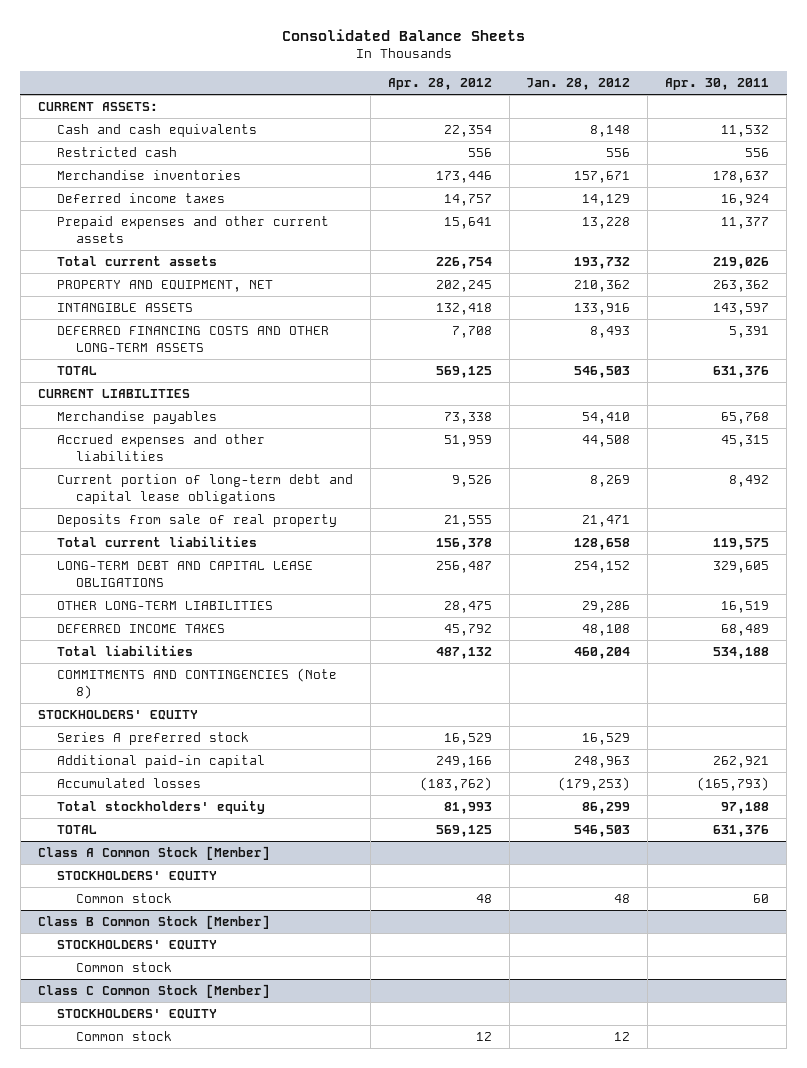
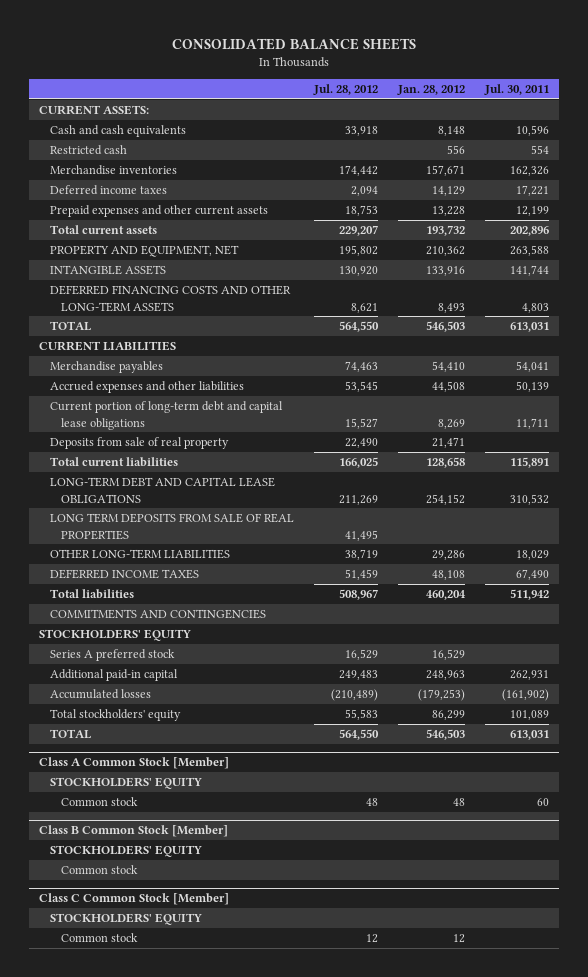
[281,28,525,41] Consolidated Balance Sheets -> [172,38,417,51] CONSOLIDATED BALANCE SHEETS
[387,78,492,91] Apr. 28, 2012 -> none
[665,78,770,91] Apr. 30, 2011 -> none
none -> [312,83,378,95] Jul. 28, 2012
none -> [483,83,549,95] Jul. 30, 2011
none -> [49,512,294,540] LONG TERM DEPOSITS FROM SALE OF REAL PROPERTIES
[57,668,338,699] COMMITMENTS AND CONTINGENCIES (Note 8) -> [49,608,266,619] COMMITMENTS AND CONTINGENCIES

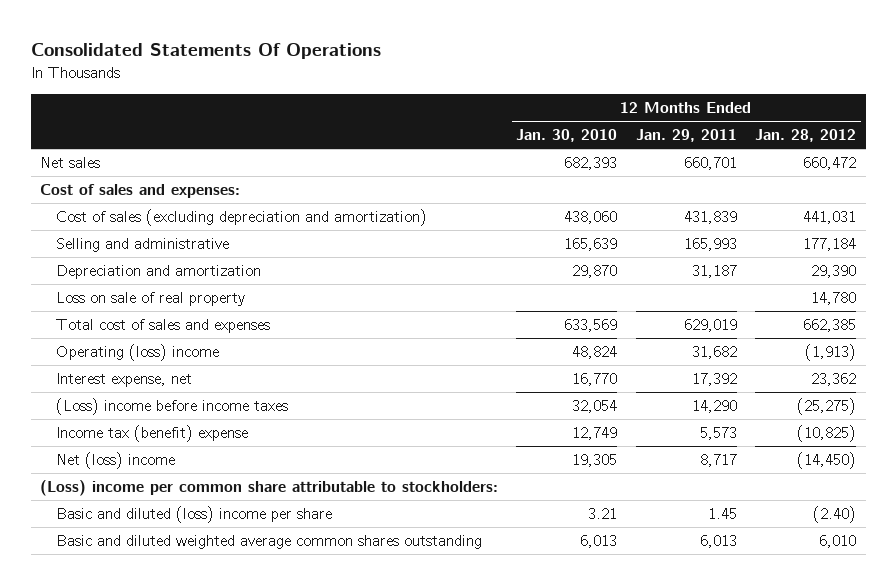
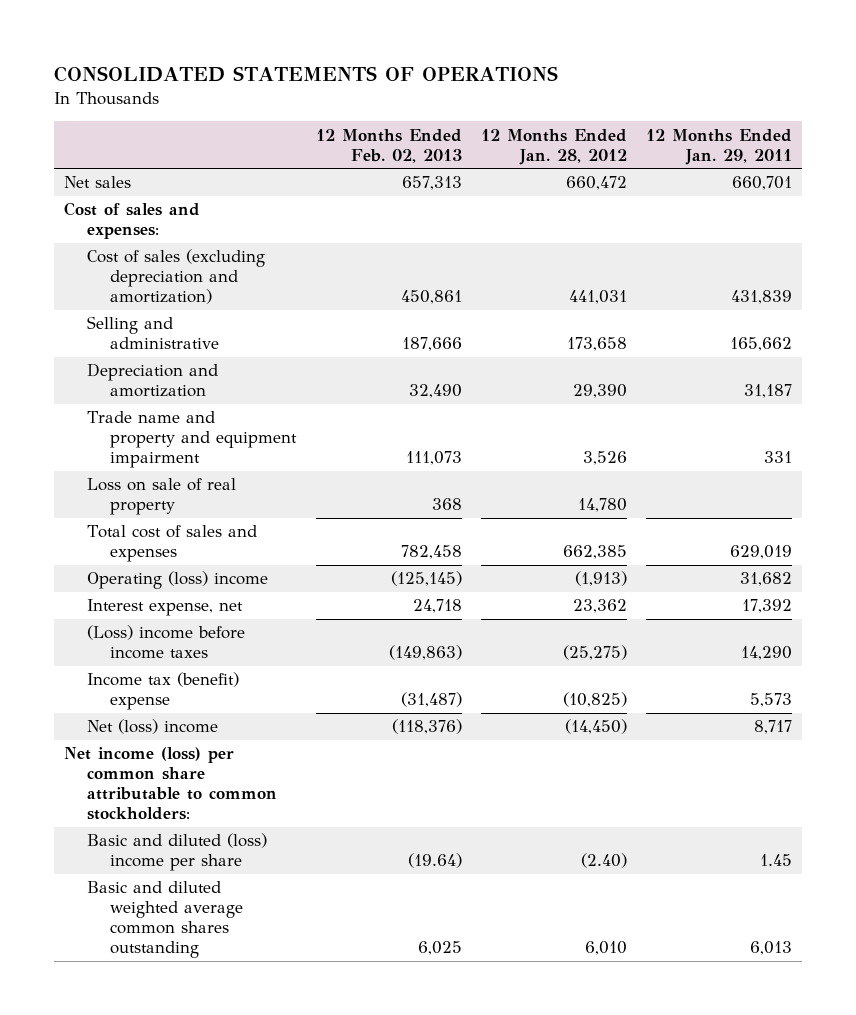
[30,42,381,59] Consolidated Statements Of Operations -> [53,65,558,82] CONSOLIDATED STATEMENTS OF OPERATIONS
[516,129,618,143] Jan. 30, 2010 -> none
none -> [315,128,462,163] 12 Months Ended Feb. 02, 2013
[683,238,737,252] 165,993 -> [730,337,793,352] 165,662
[803,238,857,252] 177,184 -> [567,337,628,352] 173,658
none -> [86,411,298,469] Trade name and property and equipment impairment
[39,480,498,497] (Loss) income per common share attributable to stockholders: -> [63,747,277,821] Net income (loss) per common share attributable to common stockholders:

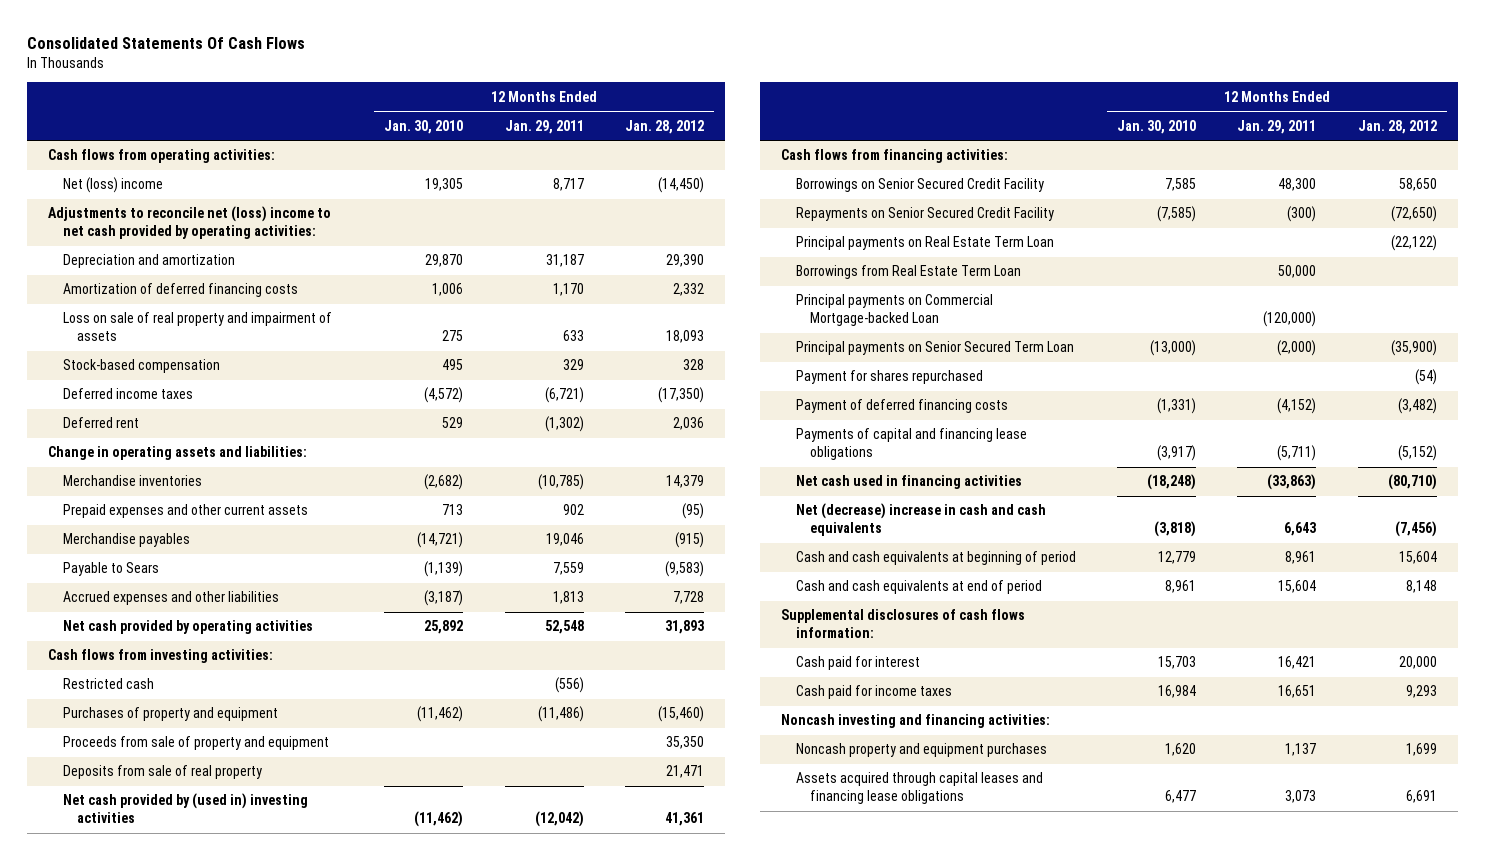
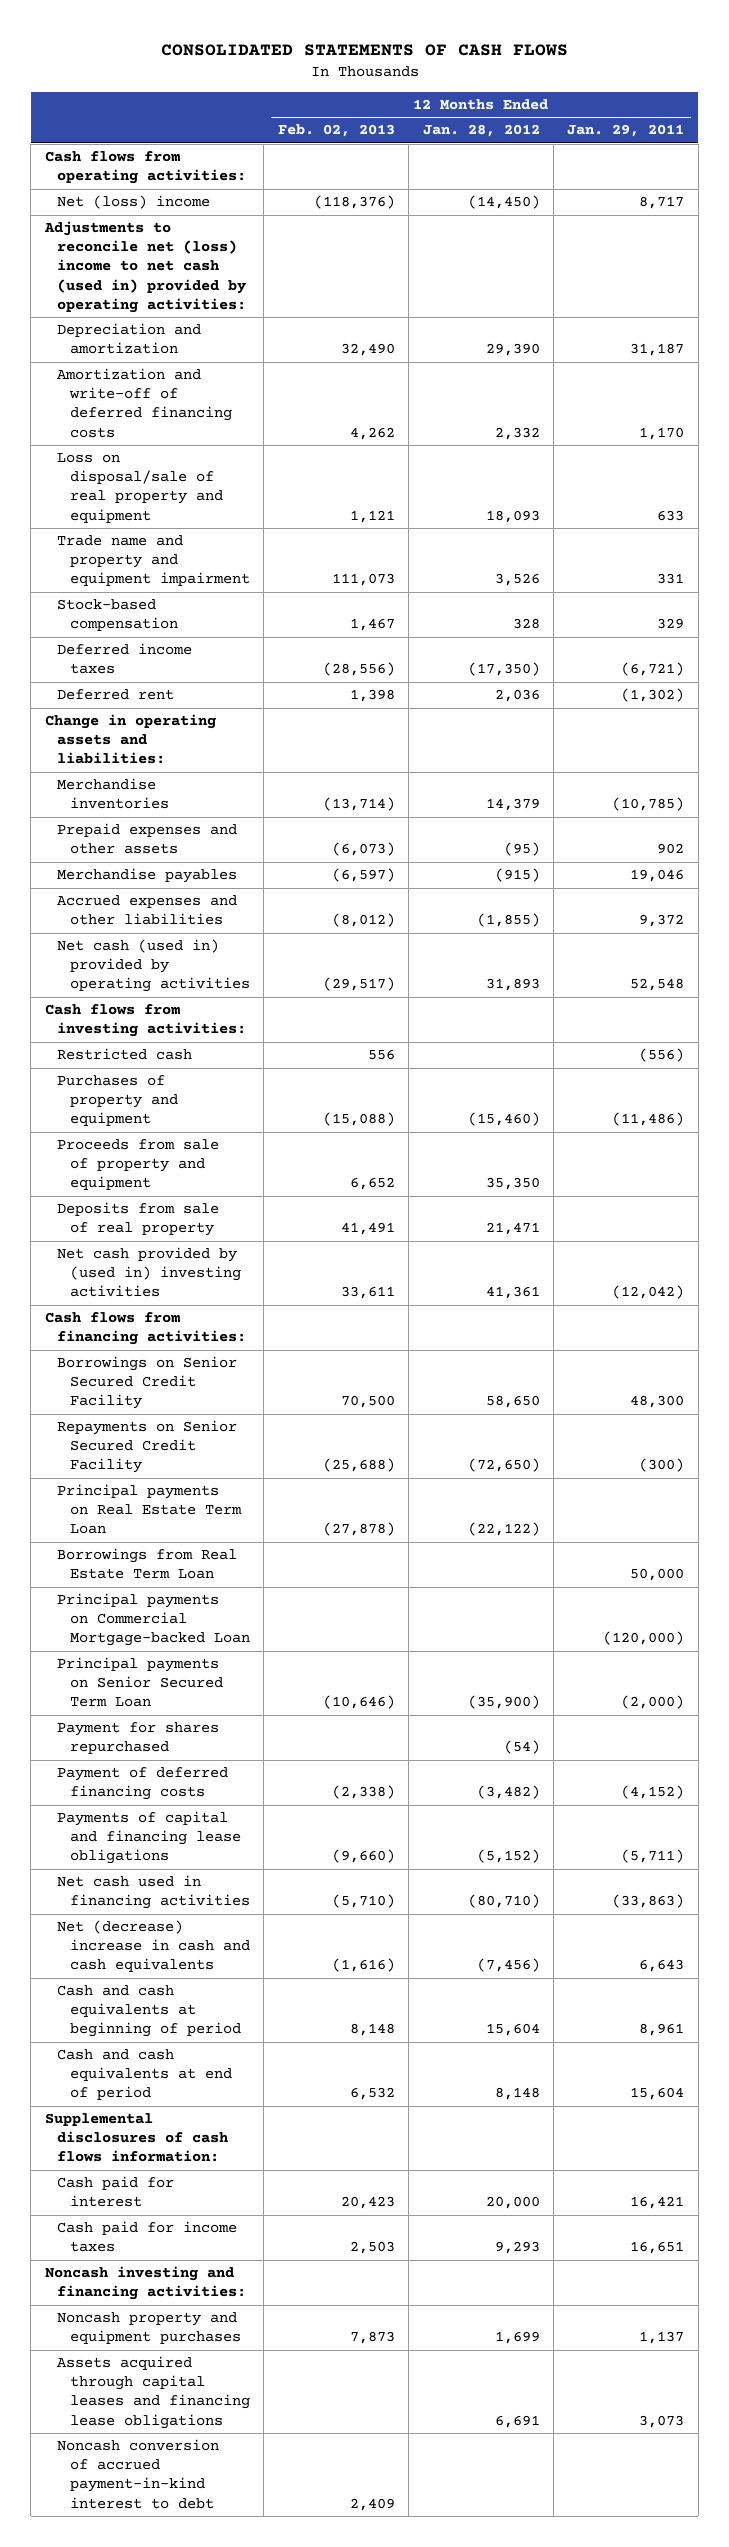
[27,37,306,50] Consolidated Statements Of Cash Flows -> [160,44,568,57] CONSOLIDATED STATEMENTS OF CASH FLOWS
[384,119,464,134] Jan. 30, 2010 -> none
none -> [277,124,395,138] Feb. 02, 2013
[48,206,332,240] Adjustments to reconcile net (loss) income to net cash provided by operating activities: -> [43,221,247,313] Adjustments to reconcile net (loss) income to net cash (used in) provided by operating activities:
[62,283,298,298] Amortization of deferred financing costs -> [57,368,232,438] Amortization and write-off of deferred financing costs
[62,312,332,342] Loss on sale of real property and impairment of assets -> [57,453,223,523] Loss on disposal/sale of real property and equipment
none -> [57,535,250,587] Trade name and property and equipment impairment
[62,504,308,519] Prepaid expenses and other current assets -> [57,823,238,855] Prepaid expenses and other assets
[62,562,159,577] Payable to Sears -> none
[552,591,584,605] 1,813 -> [639,914,685,928] 9,372
[673,591,705,605] 7,728 -> [476,913,540,928] (1,855)
[62,620,313,635] Net cash provided by operating activities -> [57,939,250,993] Net cash (used in) provided by operating activities
none -> [57,2439,220,2509] Noncash conversion of accrued payment-in-kind interest to debt

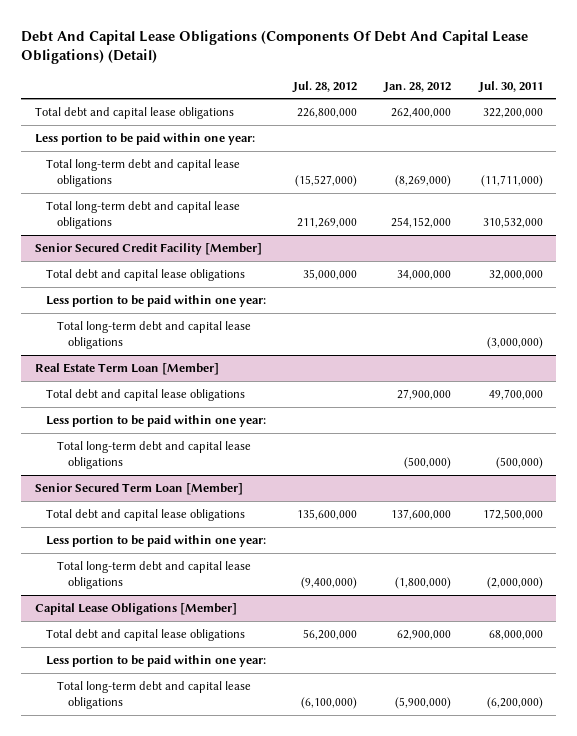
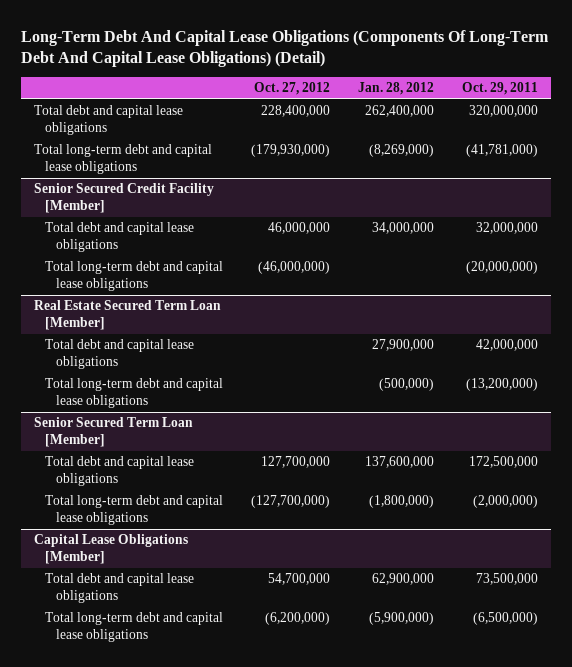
[20,29,528,65] Debt And Capital Lease Obligations (Components Of Debt And Capital Lease Obligations) (Detail) -> [20,29,549,68] Long-Term Debt And Capital Lease Obligations (Components Of Long-Term Debt And Capital Lease Obligations) (Detail)
[292,80,358,93] Jul. 28, 2012 -> none
[477,80,543,93] Jul. 30, 2011 -> none
none -> [253,82,330,96] Oct. 27, 2012
none -> [461,82,538,96] Oct. 29, 2011
[34,132,255,145] Less portion to be paid within one year: -> none
[45,200,240,230] Total long-term debt and capital lease obligations -> none
[45,294,266,307] Less portion to be paid within one year: -> none
[34,362,219,375] Real Estate Term Loan [Member] -> [34,300,222,331] Real Estate Secured Term Loan [Member]
[45,414,266,427] Less portion to be paid within one year: -> none
[45,534,266,547] Less portion to be paid within one year: -> none
[45,654,266,667] Less portion to be paid within one year: -> none

